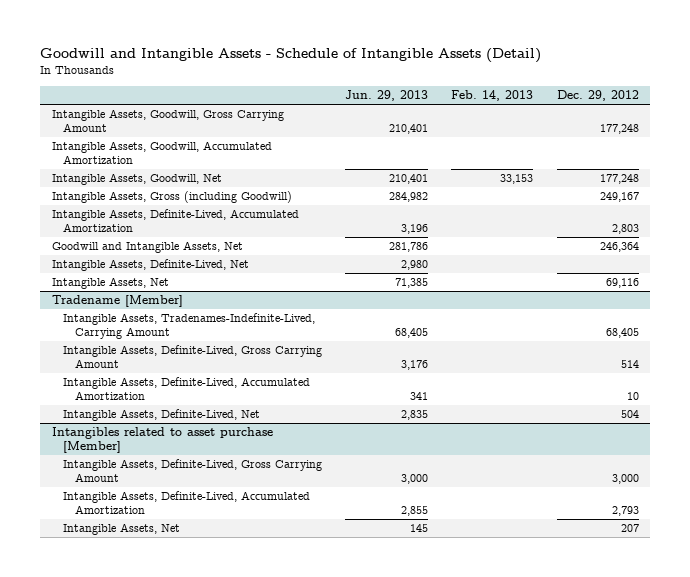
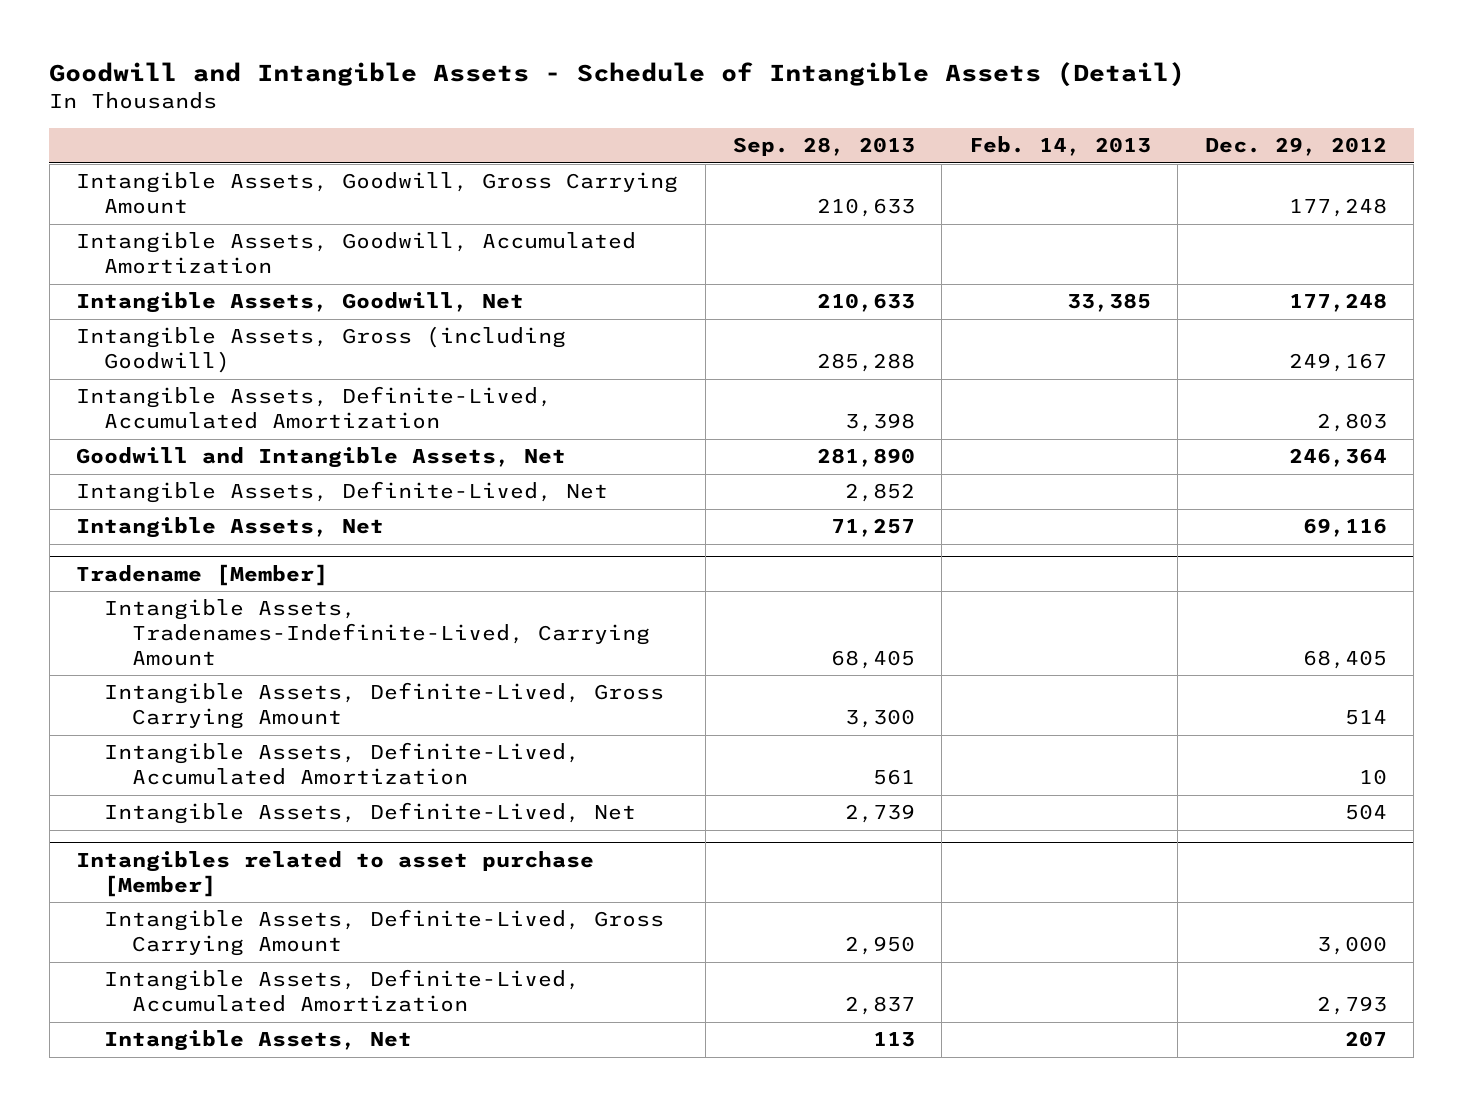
[345,90,429,102] Jun. 29, 2013 -> none
none -> [732,137,915,157] Sep. 28, 2013
[500,173,534,184] 33,153 -> [1066,293,1151,313] 33,385

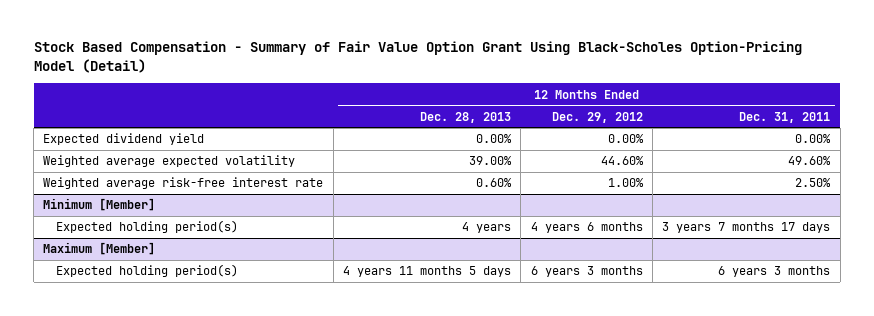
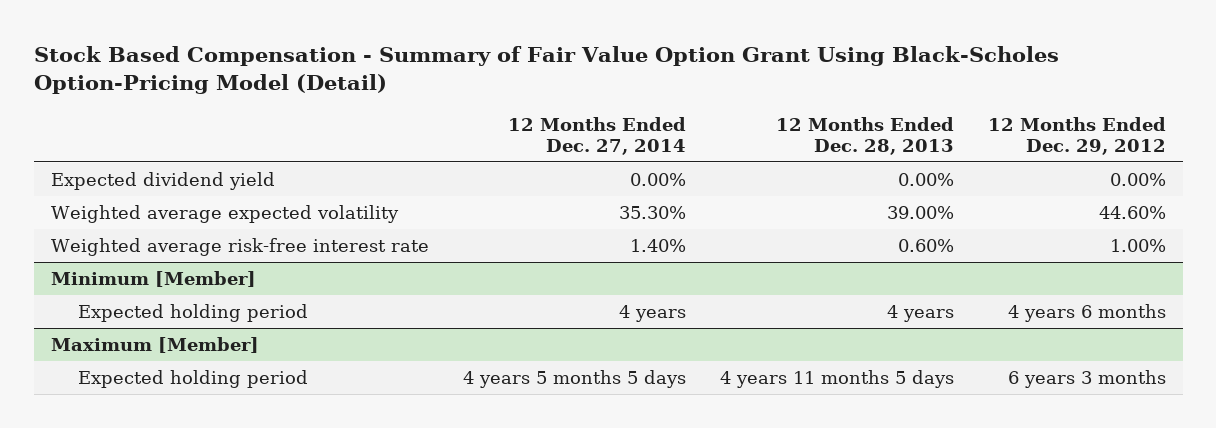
[739,111,831,123] Dec. 31, 2011 -> none
none -> [507,116,686,156] 12 Months Ended Dec. 27, 2014
[55,220,238,234] Expected holding period(s) -> [78,303,309,322] Expected holding period
[55,264,238,278] Expected holding period(s) -> [78,369,309,388] Expected holding period

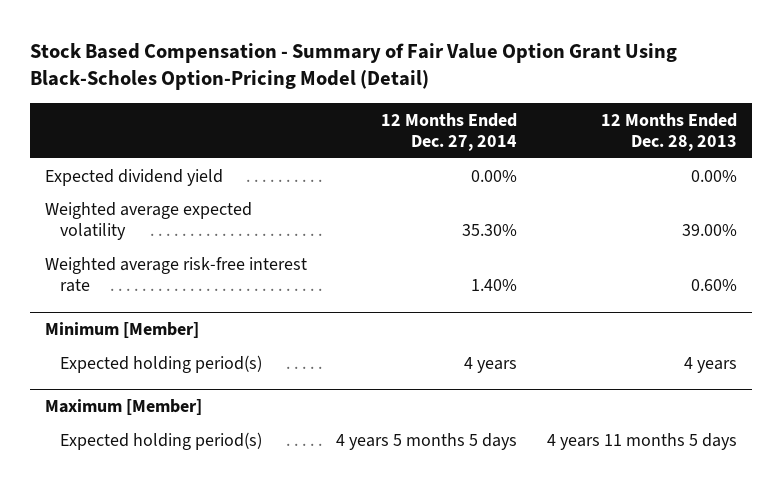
[987,116,1166,156] 12 Months Ended Dec. 29, 2012 -> none
[78,303,309,322] Expected holding period -> [59,354,262,373] Expected holding period(s)
[78,369,309,388] Expected holding period -> [59,431,262,450] Expected holding period(s)

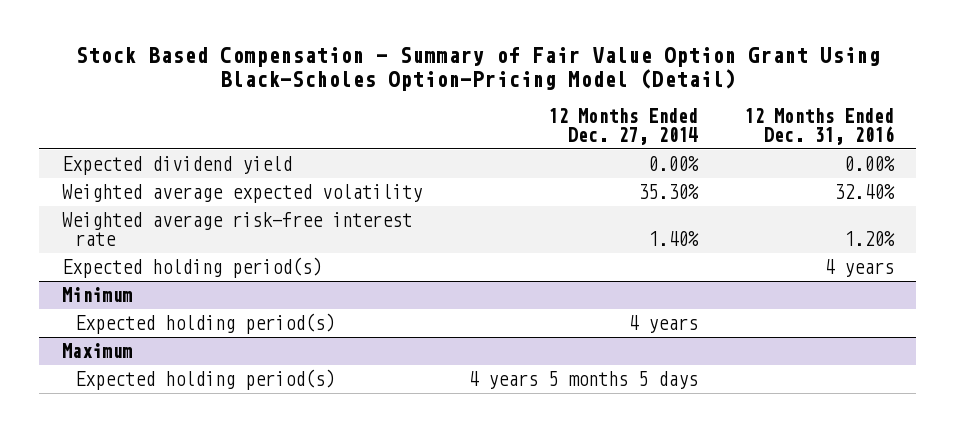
[601,112,738,152] 12 Months Ended Dec. 28, 2013 -> none
none -> [743,108,894,145] 12 Months Ended Dec. 31, 2016
none -> [61,257,322,279] Expected holding period(s)
[44,322,199,339] Minimum [Member] -> [61,287,132,303] Minimum
[44,399,202,416] Maximum [Member] -> [61,343,132,359] Maximum

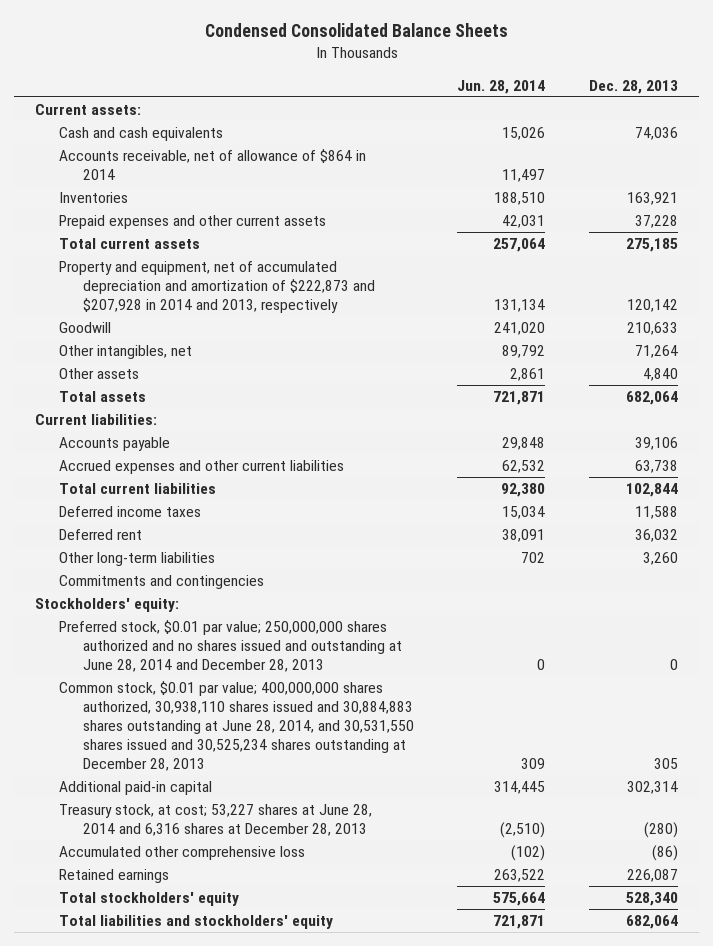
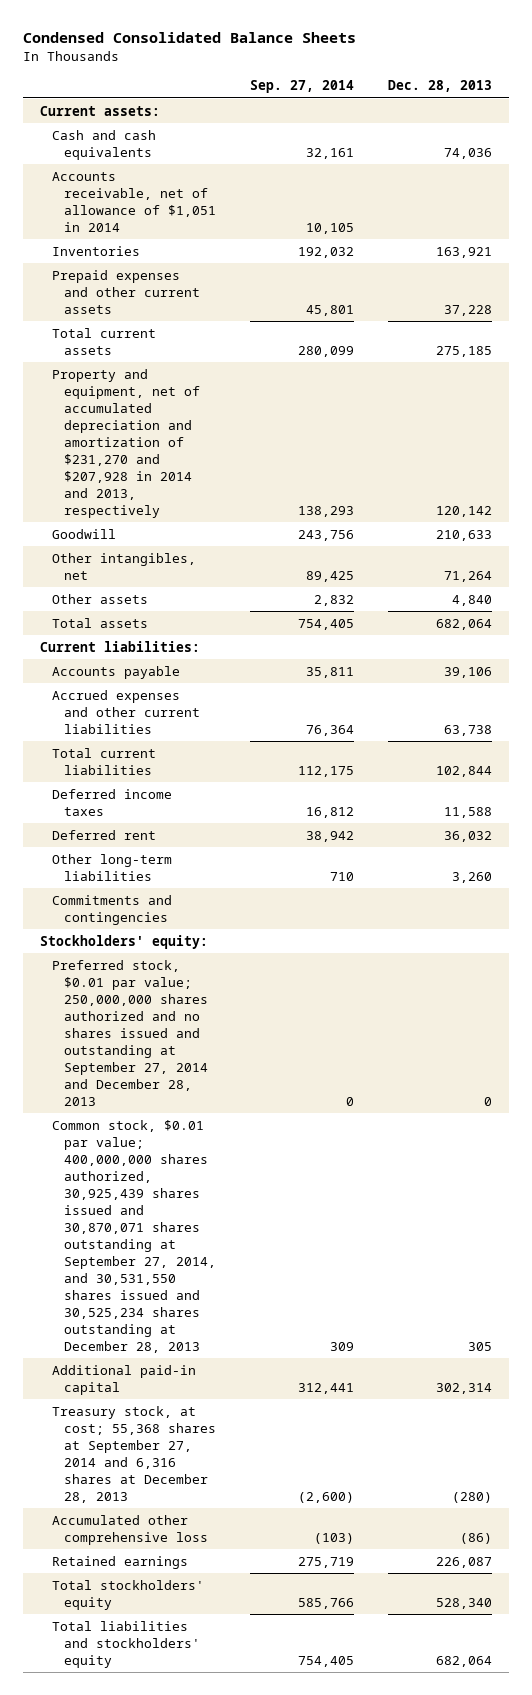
[457,79,546,94] Jun. 28, 2014 -> none
none -> [249,80,354,94] Sep. 27, 2014
[59,149,367,181] Accounts receivable, net of allowance of $864 in 2014 -> [51,171,216,232] Accounts receivable, net of allowance of $1,051 in 2014
[59,261,376,314] Property and equipment, net of accumulated depreciation and amortization of $222,873 and $207,928 in 2014 and 2013, respectively -> [51,368,200,518] Property and equipment, net of accumulated depreciation and amortization of $231,270 and $207,928 in 2014 and 2013, respectively
[59,620,403,673] Preferred stock, $0.01 par value; 250,000,000 shares authorized and no shares issued and outstanding at June 28, 2014 and December 28, 2013 -> [51,959,208,1106] Preferred stock, $0.01 par value; 250,000,000 shares authorized and no shares issued and outstanding at September 27, 2014 and December 28, 2013
[59,681,415,771] Common stock, $0.01 par value; 400,000,000 shares authorized, 30,938,110 shares issued and 30,884,883 shares outstanding at June 28, 2014, and 30,531,550 shares issued and 30,525,234 shares outstanding at December 28, 2013 -> [51,1119,216,1353] Common stock, $0.01 par value; 400,000,000 shares authorized, 30,925,439 shares issued and 30,870,071 shares outstanding at September 27, 2014, and 30,531,550 shares issued and 30,525,234 shares outstanding at December 28, 2013
[59,804,373,837] Treasury stock, at cost; 53,227 shares at June 28, 2014 and 6,316 shares at December 28, 2013 -> [51,1405,216,1503] Treasury stock, at cost; 55,368 shares at September 27, 2014 and 6,316 shares at December 28, 2013

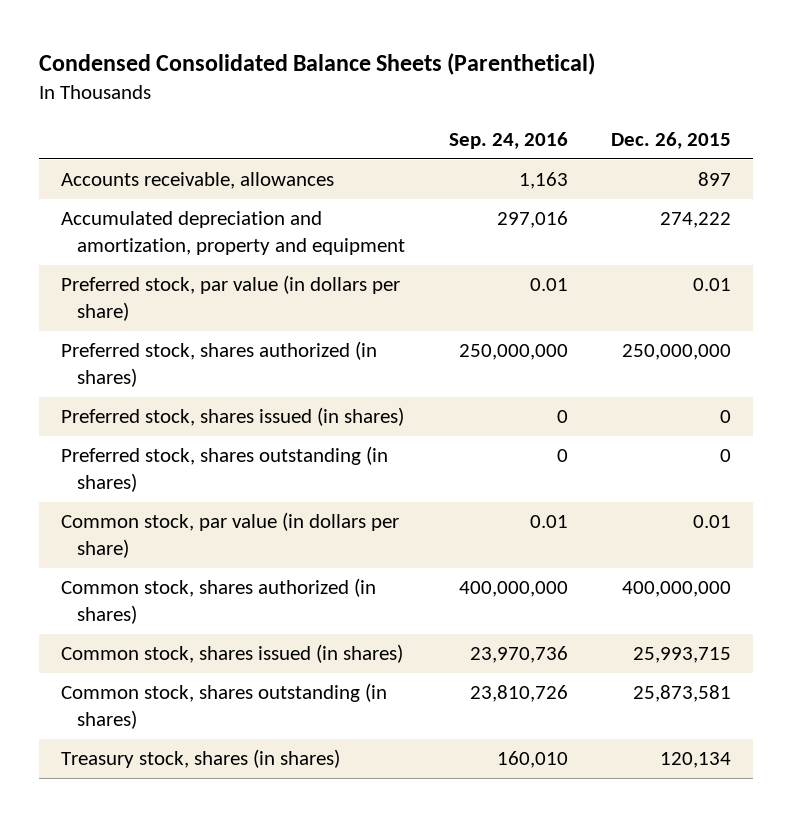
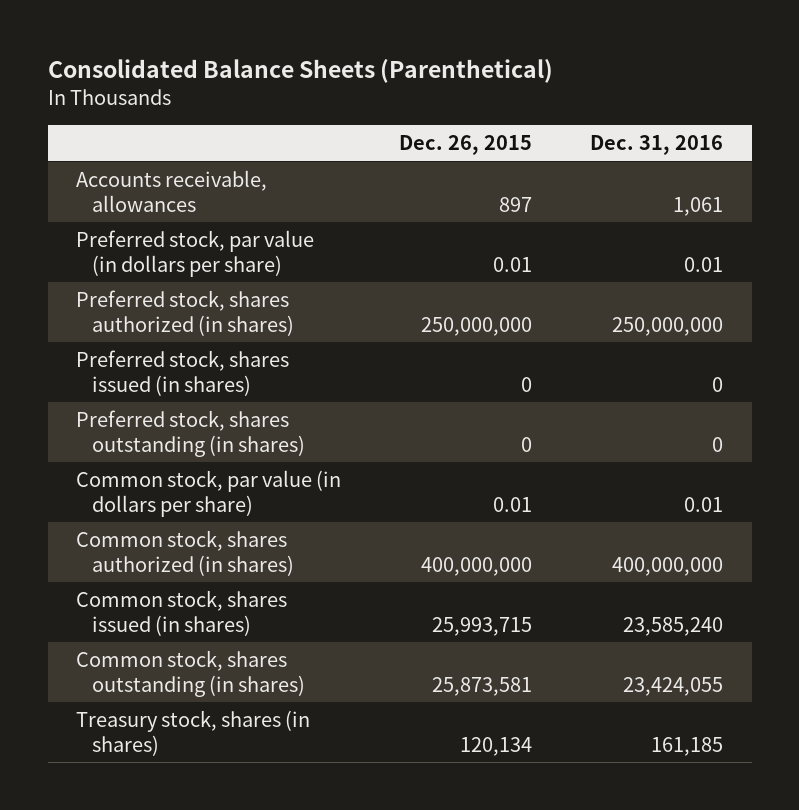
[39,53,596,76] Condensed Consolidated Balance Sheets (Parenthetical) -> [47,59,553,84] Consolidated Balance Sheets (Parenthetical)
[448,131,568,149] Sep. 24, 2016 -> none
none -> [590,135,724,156] Dec. 31, 2016
[61,211,405,256] Accumulated depreciation and amortization, property and equipment -> none

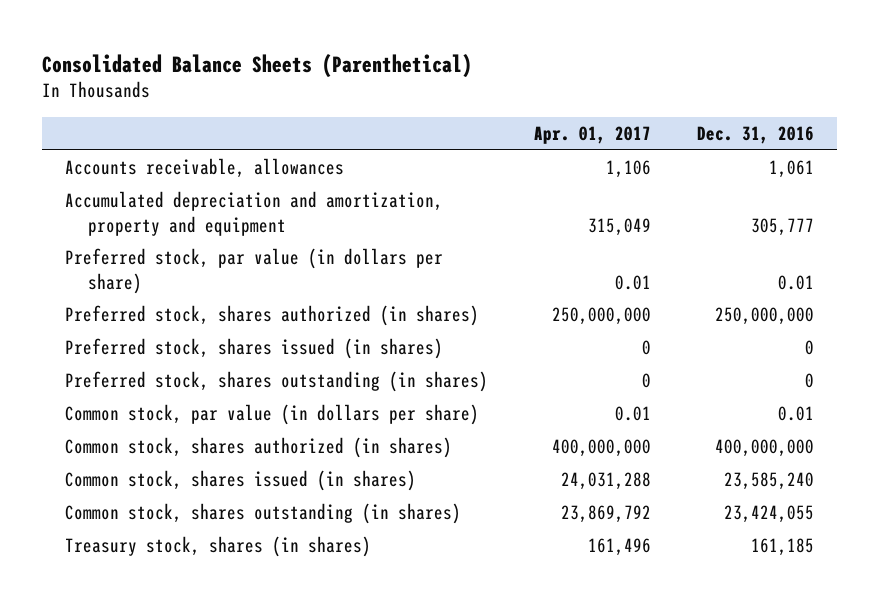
[399,135,533,156] Dec. 26, 2015 -> none
none -> [534,125,652,144] Apr. 01, 2017
none -> [64,191,443,236] Accumulated depreciation and amortization, property and equipment

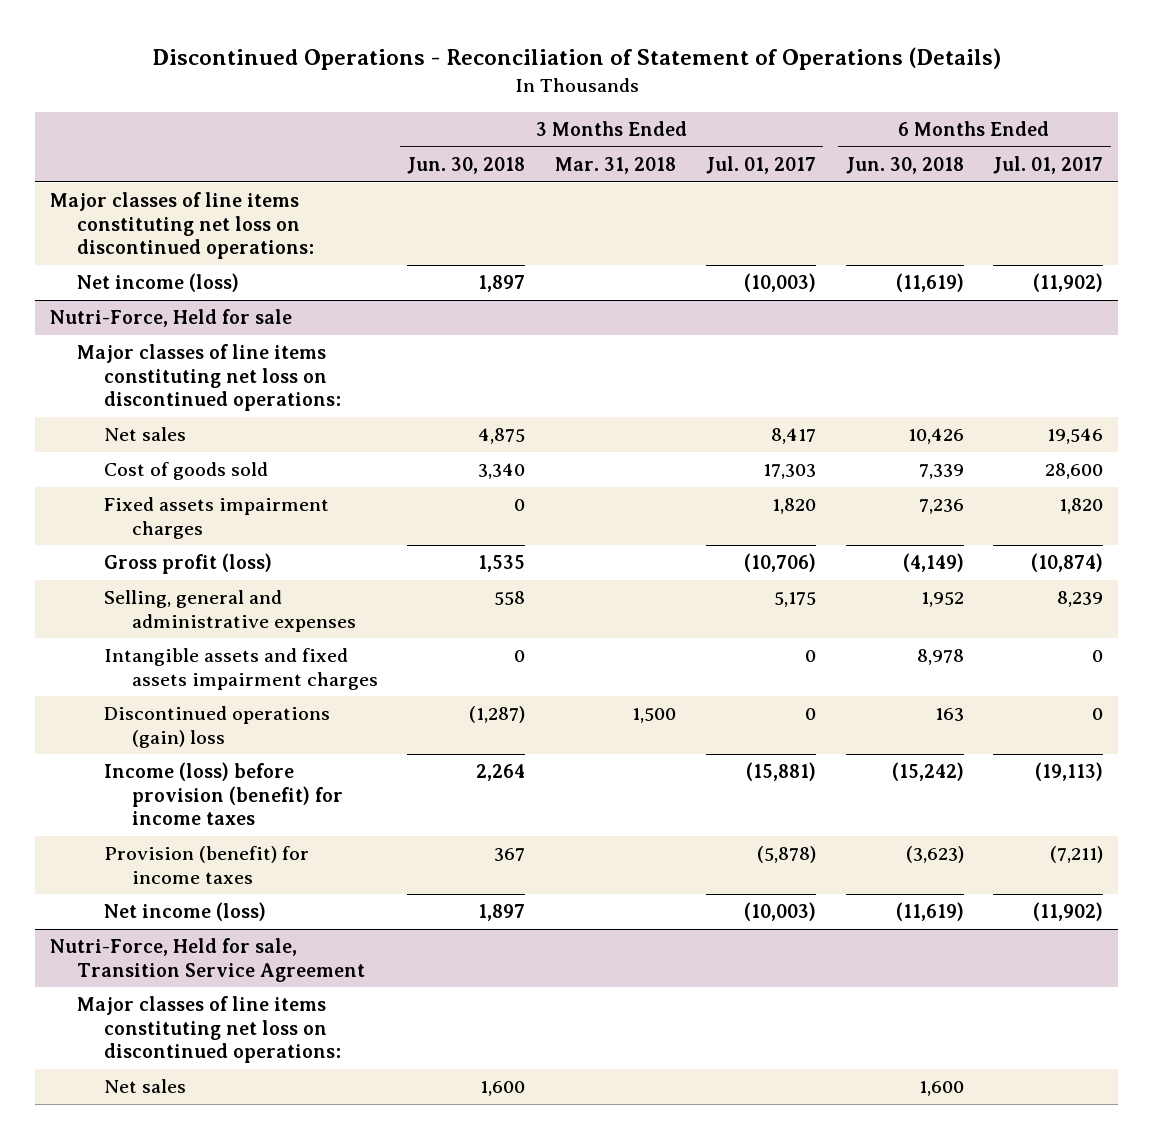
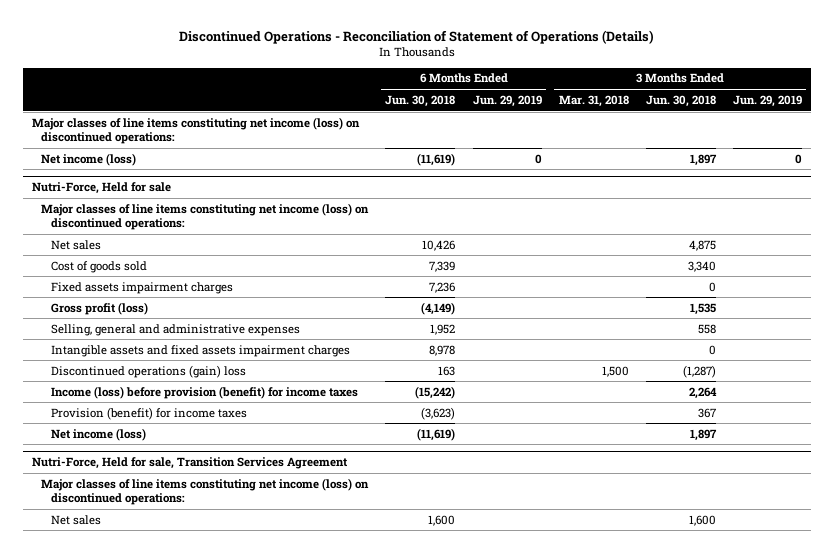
[705,155,816,174] Jul. 01, 2017 -> none
[993,155,1104,174] Jul. 01, 2017 -> none
none -> [472,94,542,107] Jun. 29, 2019
none -> [732,94,802,107] Jun. 29, 2019
[49,192,315,260] Major classes of line items constituting net loss on discontinued operations: -> [32,116,361,145] Major classes of line items constituting net income (loss) on discontinued operations:
[77,344,342,412] Major classes of line items constituting net loss on discontinued operations: -> [41,202,370,231] Major classes of line items constituting net income (loss) on discontinued operations:
[49,938,366,982] Nutri-Force, Held for sale, Transition Service Agreement -> [32,457,349,470] Nutri-Force, Held for sale, Transition Services Agreement
[77,996,342,1064] Major classes of line items constituting net loss on discontinued operations: -> [41,477,370,506] Major classes of line items constituting net income (loss) on discontinued operations:

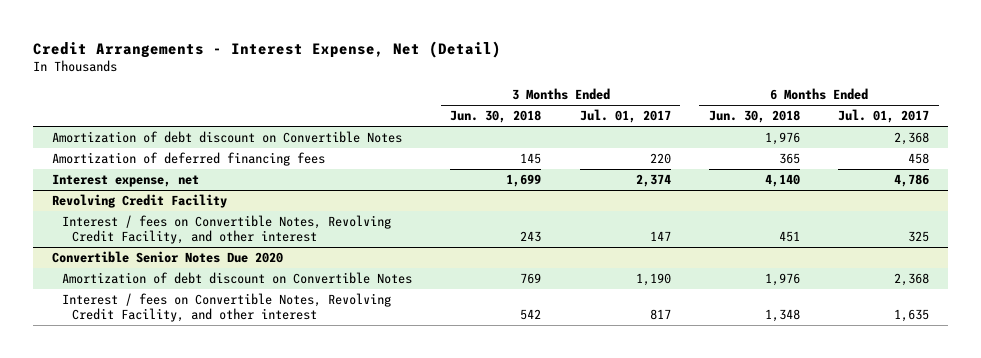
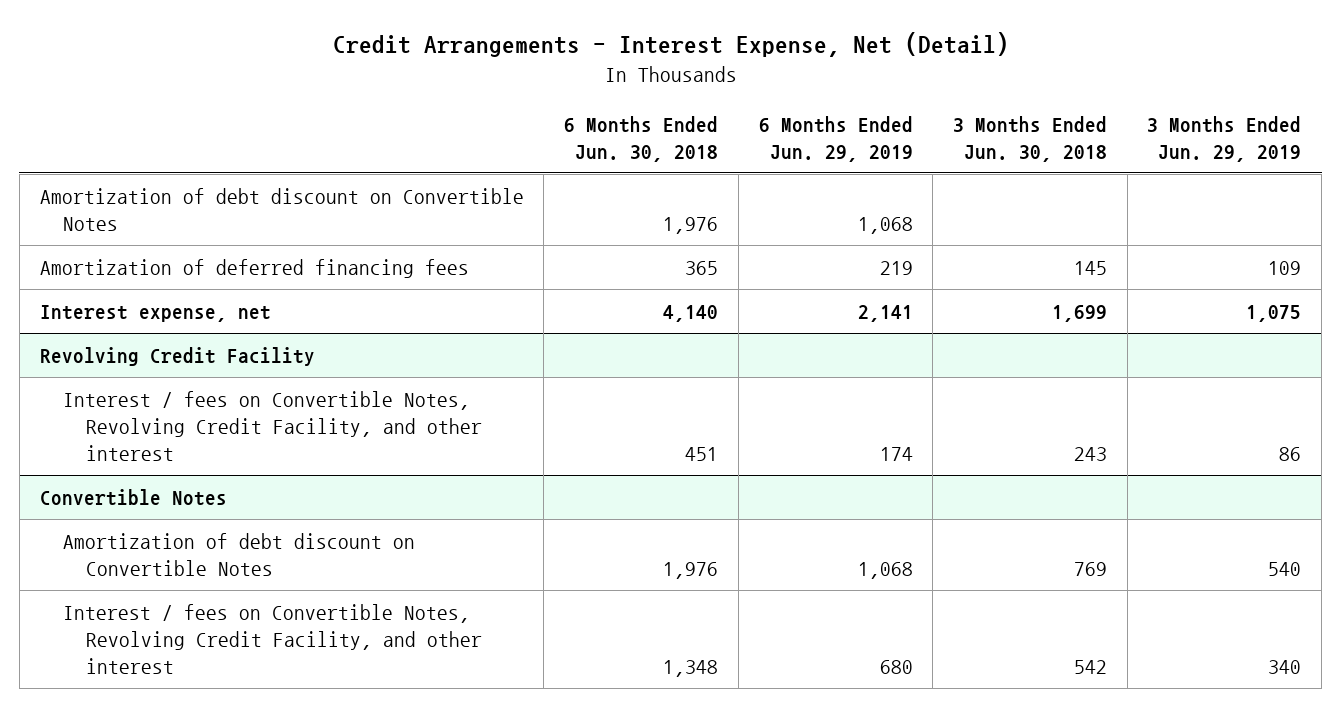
[579,109,671,124] Jul. 01, 2017 -> none
[837,109,929,124] Jul. 01, 2017 -> none
none -> [758,115,913,162] 6 Months Ended Jun. 29, 2019
none -> [1147,115,1302,162] 3 Months Ended Jun. 29, 2019
[52,251,284,264] Convertible Senior Notes Due 2020 -> [39,488,227,506] Convertible Notes

